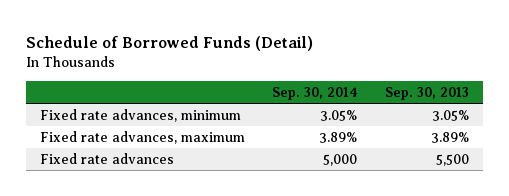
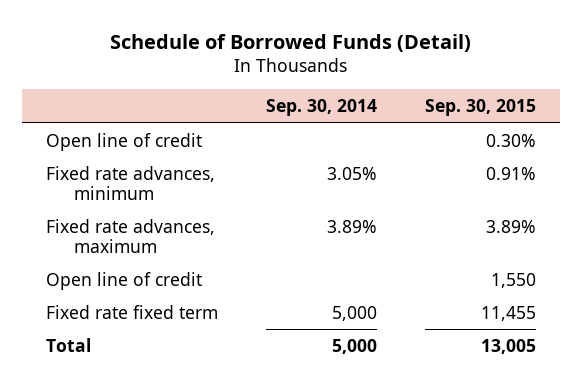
[384,87,469,101] Sep. 30, 2013 -> none
none -> [425,99,537,117] Sep. 30, 2015
none -> [46,132,203,151] Open line of credit
none -> [46,271,203,290] Open line of credit
[40,152,175,164] Fixed rate advances -> [46,304,219,319] Fixed rate fixed term
none -> [46,337,92,352] Total

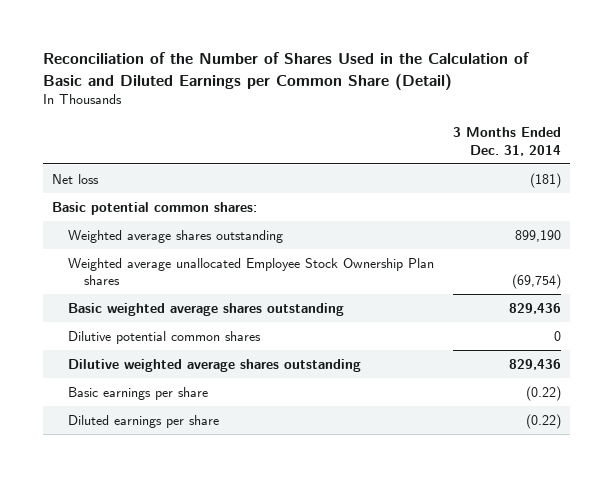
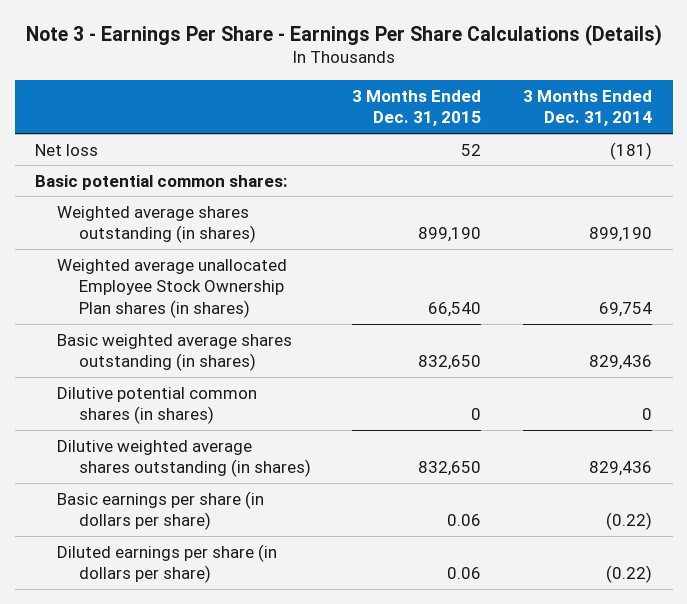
[42,52,530,90] Reconciliation of the Number of Shares Used in the Calculation of Basic and Diluted Earnings per Common Share (Detail) -> [25,23,662,46] Note 3 - Earnings Per Share - Earnings Per Share Calculations (Details)
none -> [352,89,482,127] 3 Months Ended Dec. 31, 2015
[67,229,283,243] Weighted average shares outstanding -> [57,205,256,244] Weighted average shares outstanding (in shares)
[67,257,434,286] Weighted average unallocated Employee Stock Ownership Plan shares -> [57,258,288,318] Weighted average unallocated Employee Stock Ownership Plan shares (in shares)
[511,274,561,290] (69,754) -> [598,301,652,317] 69,754
[67,302,344,316] Basic weighted average shares outstanding -> [57,333,293,372] Basic weighted average shares outstanding (in shares)
[67,330,261,344] Dilutive potential common shares -> [57,386,258,425] Dilutive potential common shares (in shares)
[67,358,361,372] Dilutive weighted average shares outstanding -> [57,439,311,478] Dilutive weighted average shares outstanding (in shares)
[67,386,208,400] Basic earnings per share -> [57,490,265,531] Basic earnings per share (in dollars per share)
[67,414,219,428] Diluted earnings per share -> [57,543,278,584] Diluted earnings per share (in dollars per share)

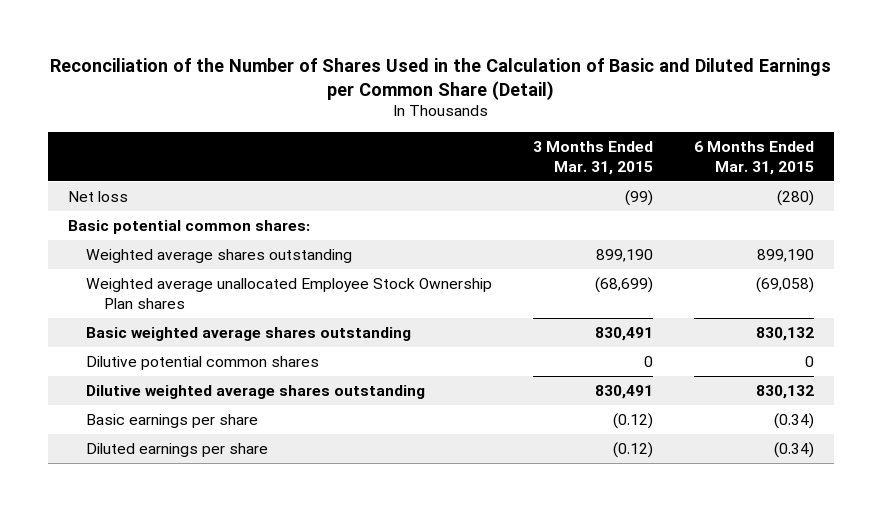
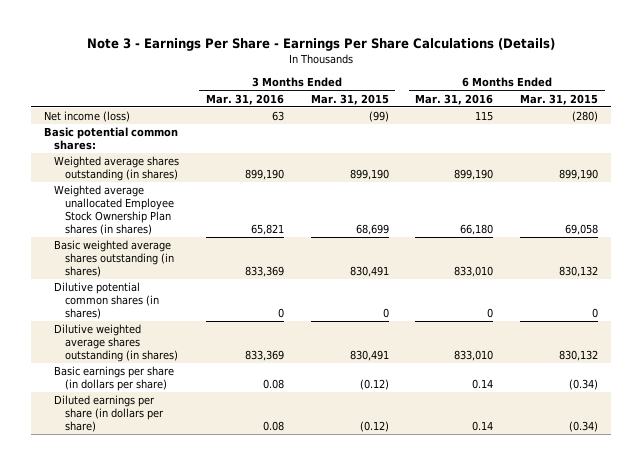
[49,57,831,100] Reconciliation of the Number of Shares Used in the Calculation of Basic and Diluted Earnings per Common Share (Detail) -> [86,37,555,51] Note 3 - Earnings Per Share - Earnings Per Share Calculations (Details)
none -> [205,93,284,105] Mar. 31, 2016
none -> [415,93,494,105] Mar. 31, 2016
[68,191,129,203] Net loss -> [43,111,130,123] Net income (loss)
[85,249,352,264] Weighted average shares outstanding -> [54,156,180,182] Weighted average shares outstanding (in shares)
[85,278,492,309] Weighted average unallocated Employee Stock Ownership Plan shares -> [54,185,174,236] Weighted average unallocated Employee Stock Ownership Plan shares (in shares)
[594,277,653,294] (68,699) -> [355,224,389,236] 68,699
[755,277,814,294] (69,058) -> [564,224,598,236] 69,058
[85,327,411,342] Basic weighted average shares outstanding -> [54,240,174,278] Basic weighted average shares outstanding (in shares)
[85,356,319,371] Dilutive potential common shares -> [54,282,159,320] Dilutive potential common shares (in shares)
[85,385,425,400] Dilutive weighted average shares outstanding -> [54,324,178,363] Dilutive weighted average shares outstanding (in shares)
[85,414,258,429] Basic earnings per share -> [54,366,175,392] Basic earnings per share (in dollars per share)
[85,443,268,458] Diluted earnings per share -> [54,395,164,433] Diluted earnings per share (in dollars per share)

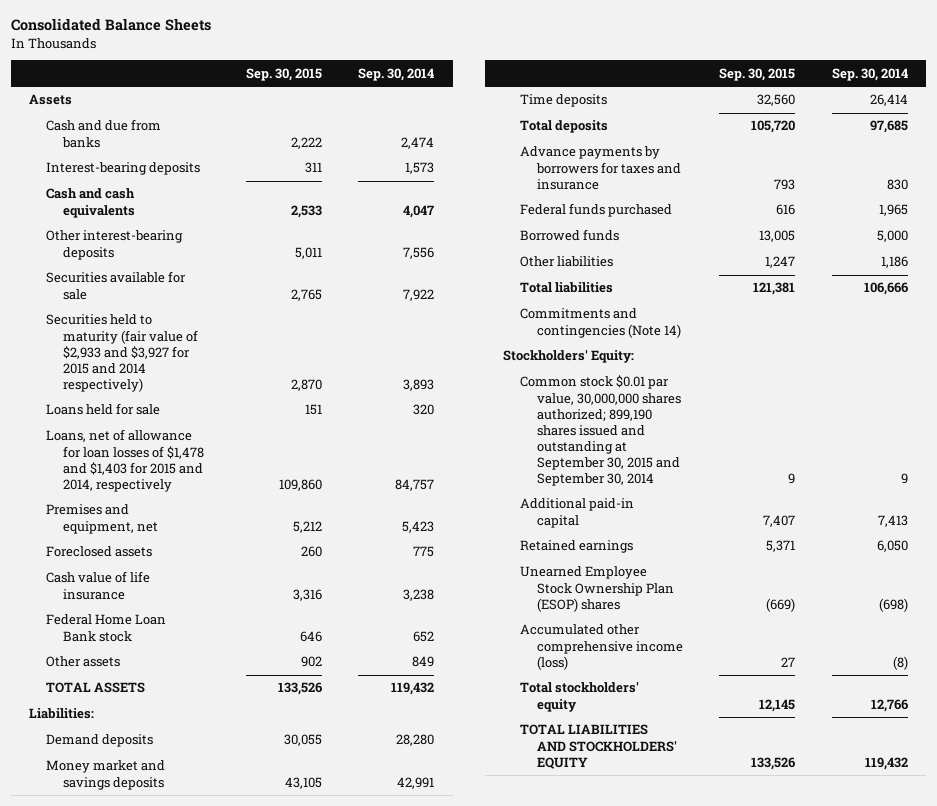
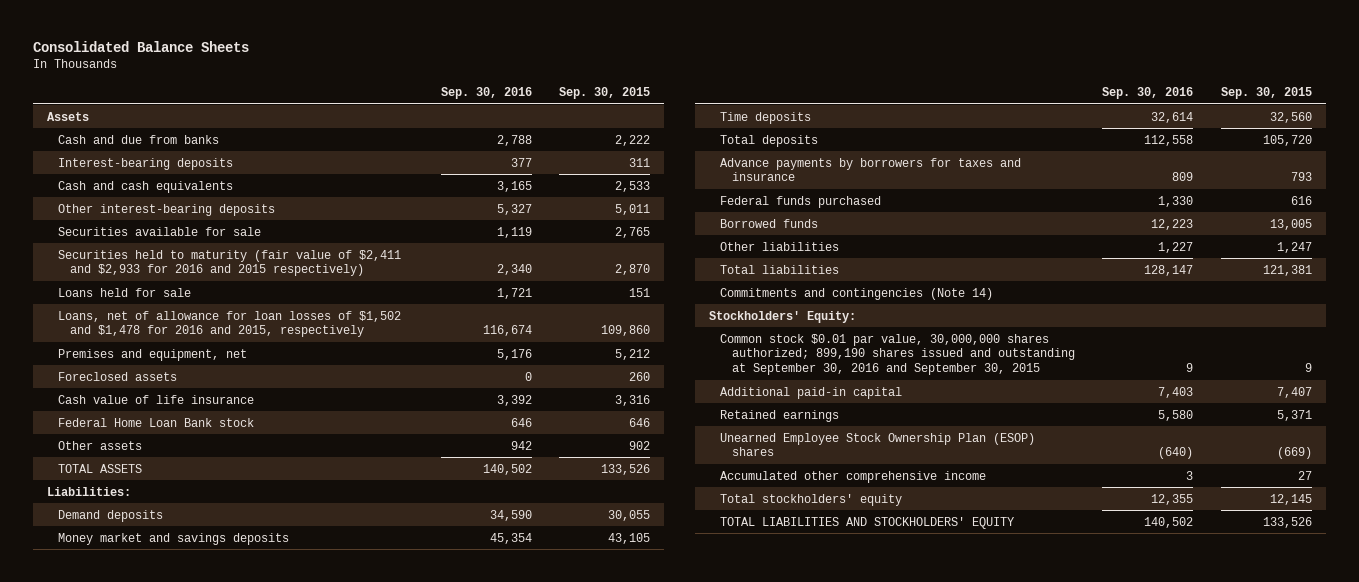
[358,67,435,81] Sep. 30, 2014 -> none
none -> [440,87,532,100] Sep. 30, 2016
[45,314,198,392] Securities held to maturity (fair value of $2,933 and $3,927 for 2015 and 2014 respectively) -> [58,249,402,277] Securities held to maturity (fair value of $2,411 and $2,933 for 2016 and 2015 respectively)
[45,429,204,492] Loans, net of allowance for loan losses of $1,478 and $1,403 for 2015 and 2014, respectively -> [58,310,402,338] Loans, net of allowance for loan losses of $1,502 and $1,478 for 2016 and 2015, respectively
[519,375,681,487] Common stock $0.01 par value, 30,000,000 shares authorized; 899,190 shares issued and outstanding at September 30, 2015 and September 30, 2014 -> [720,333,1075,375] Common stock $0.01 par value, 30,000,000 shares authorized; 899,190 shares issued and outstanding at September 30, 2016 and September 30, 2015
[519,624,683,670] Accumulated other comprehensive income (loss) -> [720,470,987,483] Accumulated other comprehensive income

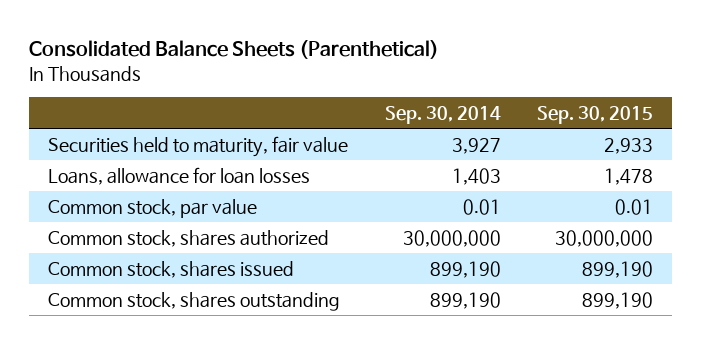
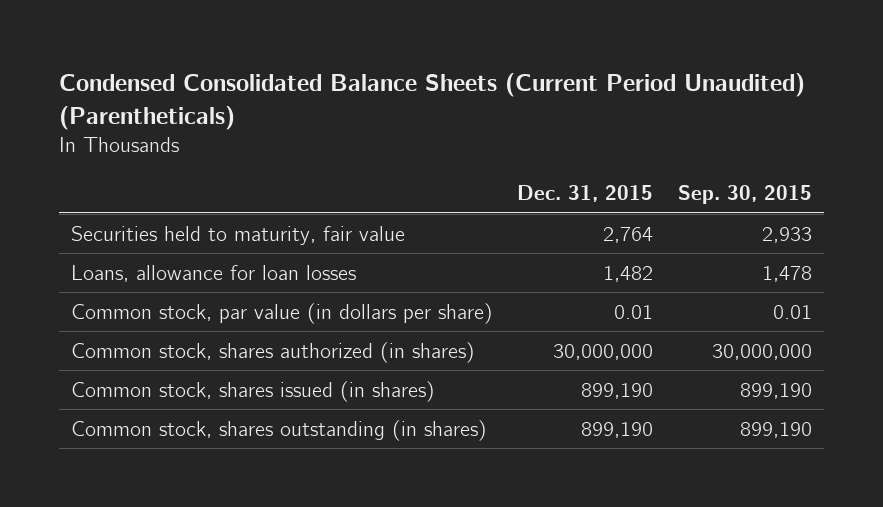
[29,40,440,60] Consolidated Balance Sheets (Parenthetical) -> [58,73,805,130] Condensed Consolidated Balance Sheets (Current Period Unaudited) (Parentheticals)
[384,105,501,124] Sep. 30, 2014 -> none
none -> [517,185,654,203] Dec. 31, 2015
[47,198,257,218] Common stock, par value -> [70,302,493,324] Common stock, par value (in dollars per share)
[47,229,329,247] Common stock, shares authorized -> [70,341,475,363] Common stock, shares authorized (in shares)
[47,260,294,278] Common stock, shares issued -> [70,380,435,402] Common stock, shares issued (in shares)
[47,291,340,311] Common stock, shares outstanding -> [70,419,487,441] Common stock, shares outstanding (in shares)

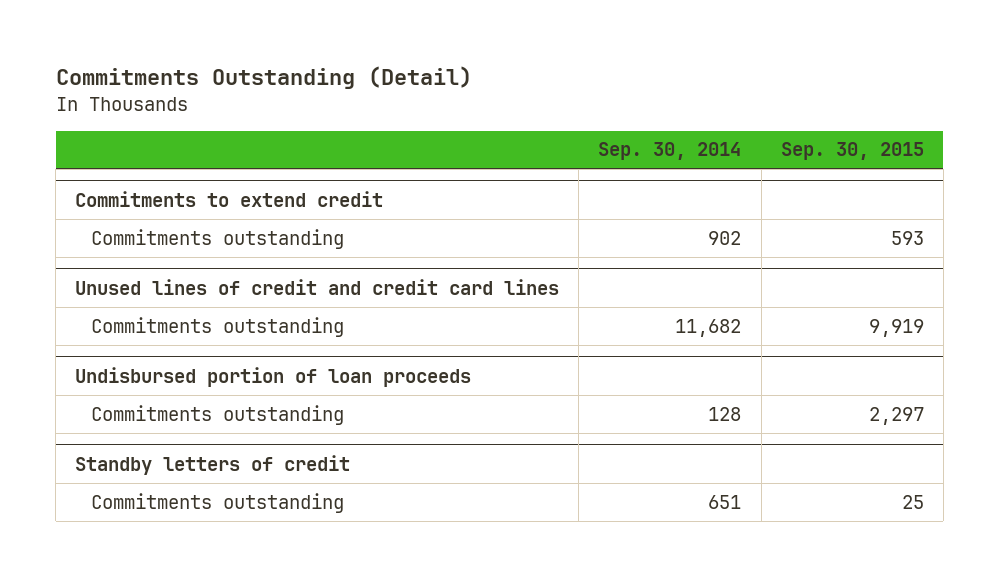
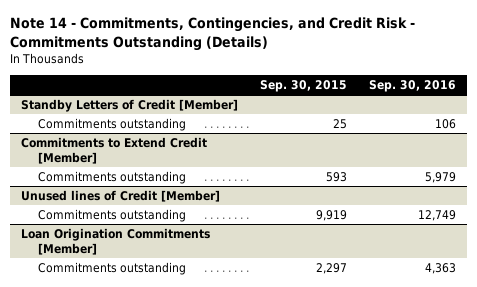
[55,66,472,90] Commitments Outstanding (Detail) -> [9,17,415,52] Note 14 - Commitments, Contingencies, and Credit Risk - Commitments Outstanding (Details)
[598,142,742,161] Sep. 30, 2014 -> none
none -> [368,80,456,93] Sep. 30, 2016
none -> [20,98,238,112] Standby Letters of Credit [Member]
none -> [38,117,187,131] Commitments outstanding
[75,190,384,207] Commitments to extend credit -> [20,136,207,165] Commitments to Extend Credit [Member]
[75,278,560,295] Unused lines of credit and credit card lines -> [20,189,220,202] Unused lines of Credit [Member]
[75,366,472,387] Undisbursed portion of loan proceeds -> [20,227,210,256] Loan Origination Commitments [Member]
[75,454,351,475] Standby letters of credit -> none
[91,492,345,513] Commitments outstanding -> none

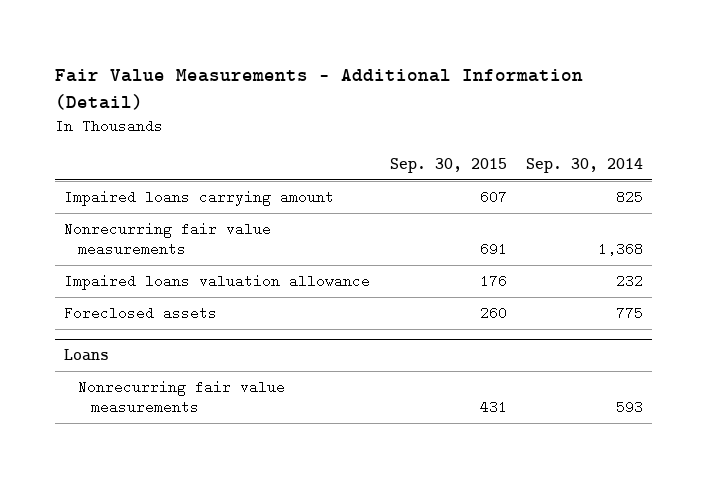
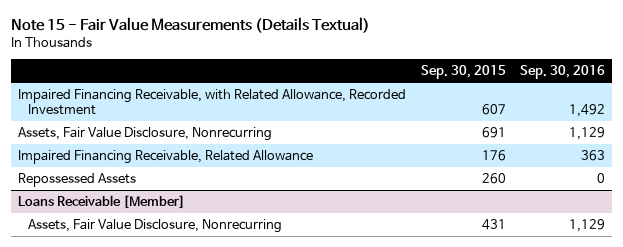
[54,69,583,110] Fair Value Measurements - Additional Information (Detail) -> [10,17,370,34] Note 15 - Fair Value Measurements (Details Textual)
[525,158,643,174] Sep. 30, 2014 -> none
none -> [519,65,605,80] Sep. 30, 2016
[64,349,110,362] Loans -> none
[64,190,335,207] Impaired loans carrying amount -> [18,88,407,115] Impaired Financing Receivable, with Related Allowance, Recorded Investment
[64,222,272,257] Nonrecurring fair value measurements -> [18,126,273,141] Assets, Fair Value Disclosure, Nonrecurring
[64,274,371,291] Impaired loans valuation allowance -> [18,149,314,164] Impaired Financing Receivable, Related Allowance
[64,306,218,321] Foreclosed assets -> [18,172,137,187] Repossessed Assets
none -> [18,194,186,209] Loans Receivable [Member]
[77,380,285,415] Nonrecurring fair value measurements -> [27,218,282,233] Assets, Fair Value Disclosure, Nonrecurring

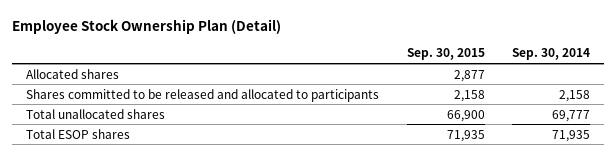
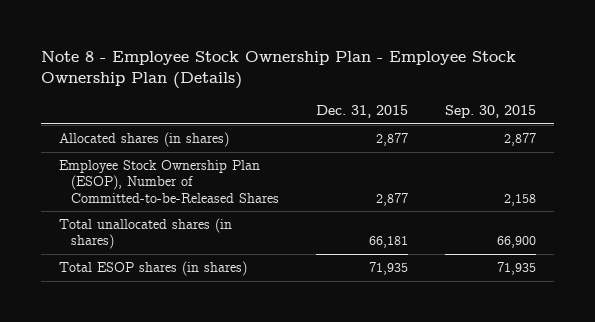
[12,18,282,34] Employee Stock Ownership Plan (Detail) -> [40,50,516,90] Note 8 - Employee Stock Ownership Plan - Employee Stock Ownership Plan (Details)
[512,48,591,61] Sep. 30, 2014 -> none
none -> [315,104,408,118] Dec. 31, 2015
[26,68,120,79] Allocated shares -> [59,132,230,148] Allocated shares (in shares)
[26,88,380,102] Shares committed to be released and allocated to participants -> [59,160,279,203] Employee Stock Ownership Plan (ESOP), Number of Committed-to-be-Released Shares
[26,108,166,119] Total unallocated shares -> [59,218,233,250] Total unallocated shares (in shares)
[26,128,131,139] Total ESOP shares -> [59,261,248,277] Total ESOP shares (in shares)

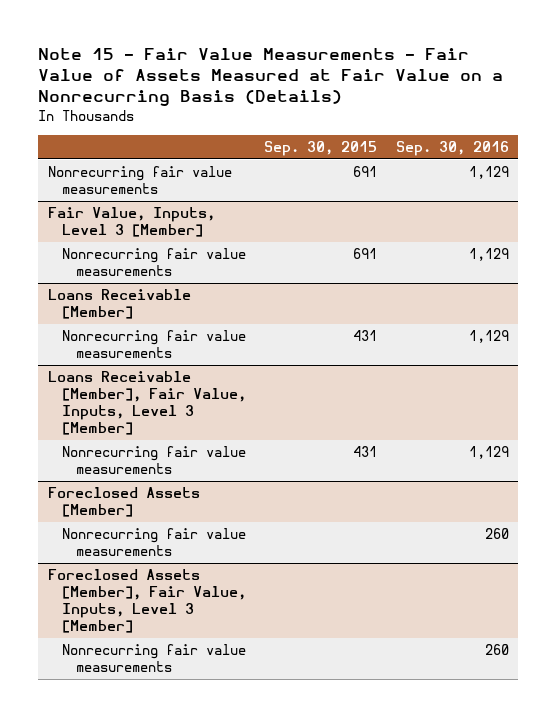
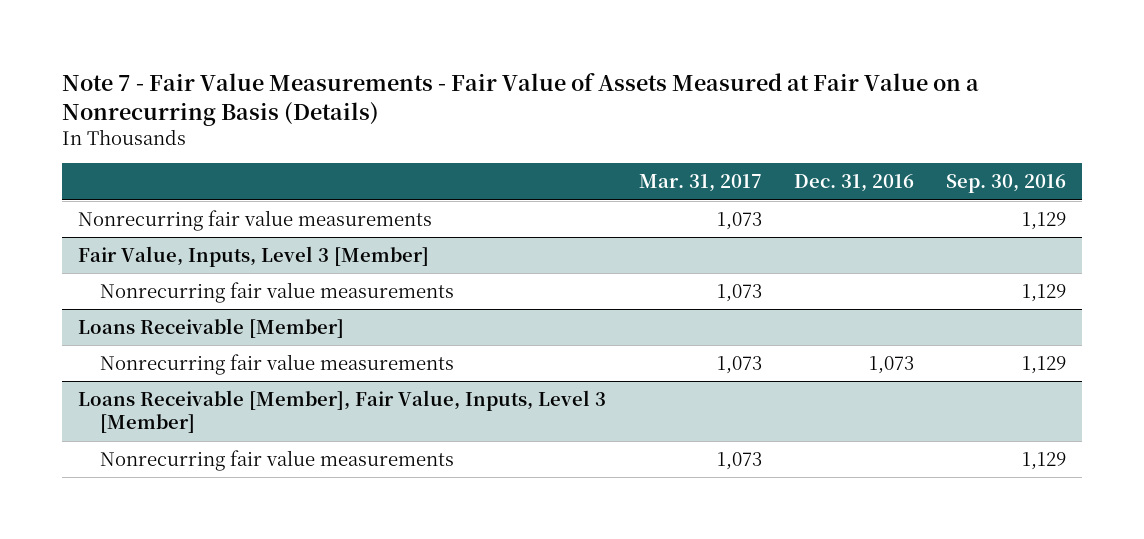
[38,47,504,107] Note 15 - Fair Value Measurements - Fair Value of Assets Measured at Fair Value on a Nonrecurring Basis (Details) -> [62,73,980,126] Note 7 - Fair Value Measurements - Fair Value of Assets Measured at Fair Value on a Nonrecurring Basis (Details)
[264,140,378,156] Sep. 30, 2015 -> none
none -> [638,174,762,193] Mar. 31, 2017
none -> [793,174,914,193] Dec. 31, 2016
[47,487,200,518] Foreclosed Assets [Member] -> none
[61,528,246,557] Nonrecurring fair value measurements -> none
[47,569,246,634] Foreclosed Assets [Member], Fair Value, Inputs, Level 3 [Member] -> none
[61,644,246,673] Nonrecurring fair value measurements -> none

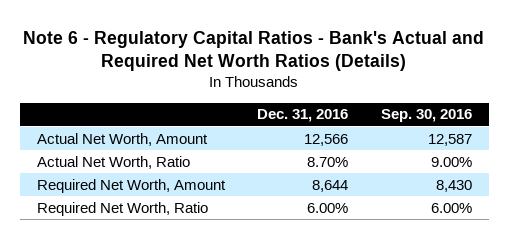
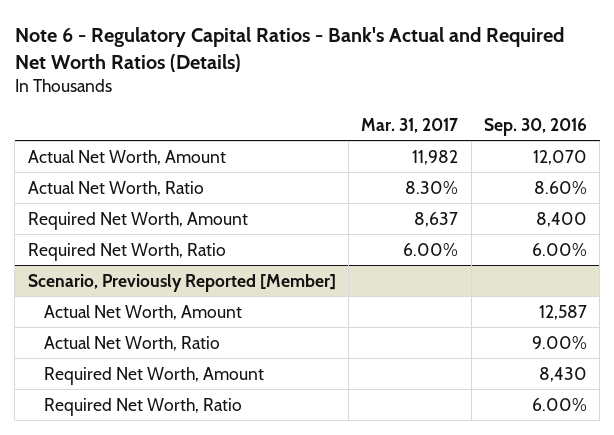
[257,109,349,123] Dec. 31, 2016 -> none
none -> [361,117,459,133] Mar. 31, 2017
none -> [27,149,226,165] Actual Net Worth, Amount
none -> [27,180,204,196] Actual Net Worth, Ratio
none -> [27,211,248,230] Required Net Worth, Amount
none -> [27,242,226,261] Required Net Worth, Ratio
none -> [27,273,336,292] Scenario, Previously Reported [Member]

